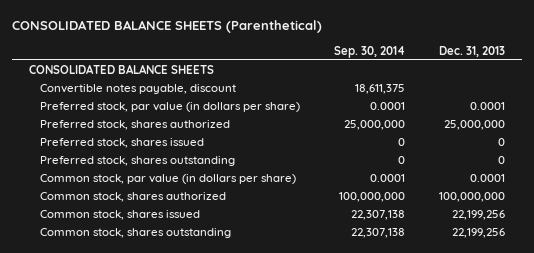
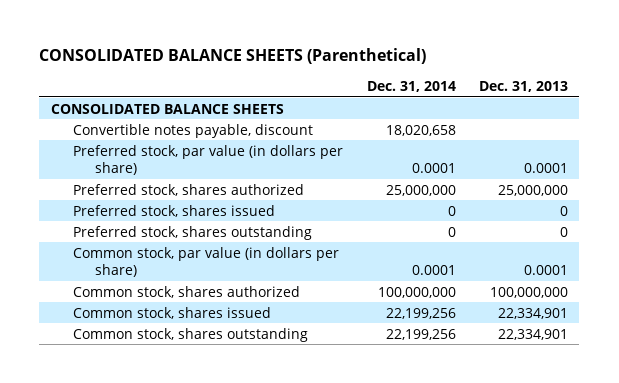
[334,45,406,58] Sep. 30, 2014 -> none
none -> [366,81,456,93] Dec. 31, 2014
[452,210,506,221] 22,199,256 -> [497,307,568,319] 22,334,901
[452,228,506,239] 22,199,256 -> [497,328,568,340] 22,334,901

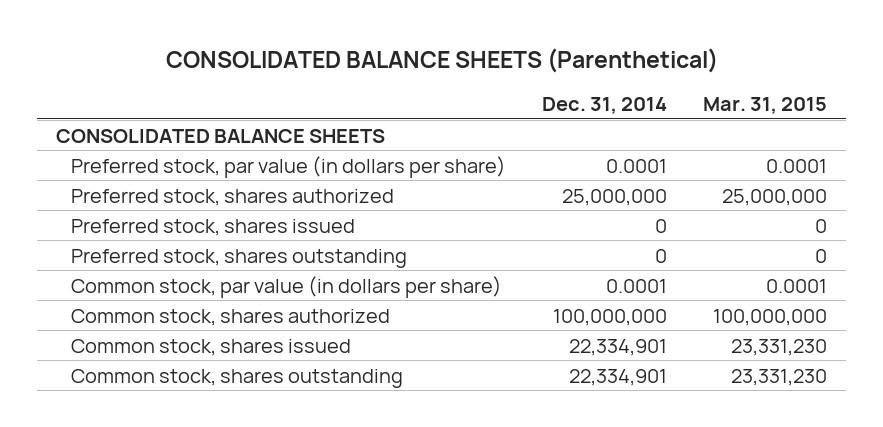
[478,81,568,93] Dec. 31, 2013 -> none
none -> [703,96,828,114] Mar. 31, 2015
[73,123,314,138] Convertible notes payable, discount -> none
[385,307,456,319] 22,199,256 -> [569,338,668,356] 22,334,901
[385,328,456,340] 22,199,256 -> [569,368,668,386] 22,334,901

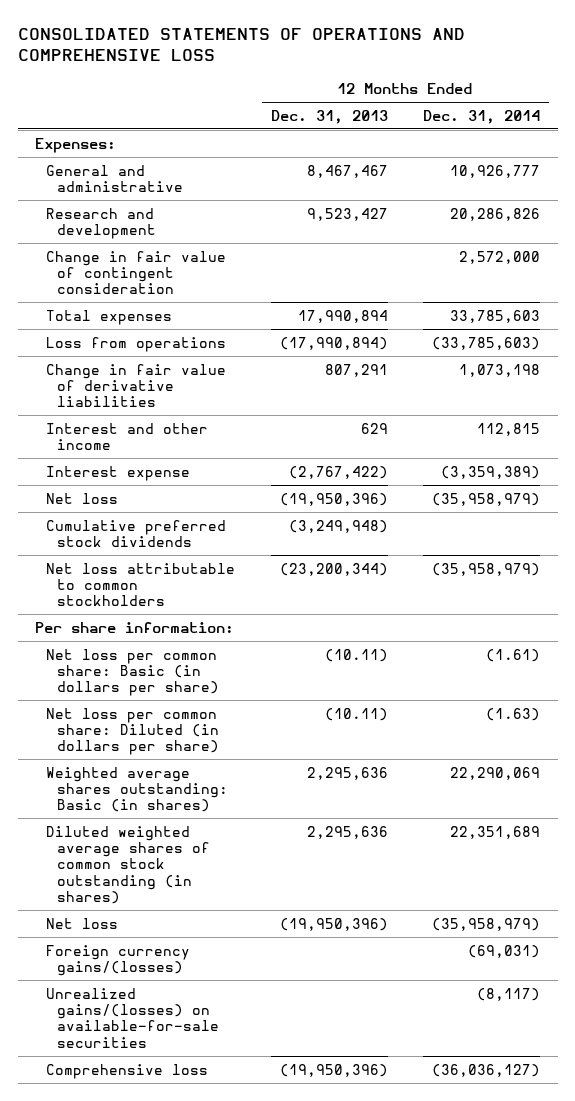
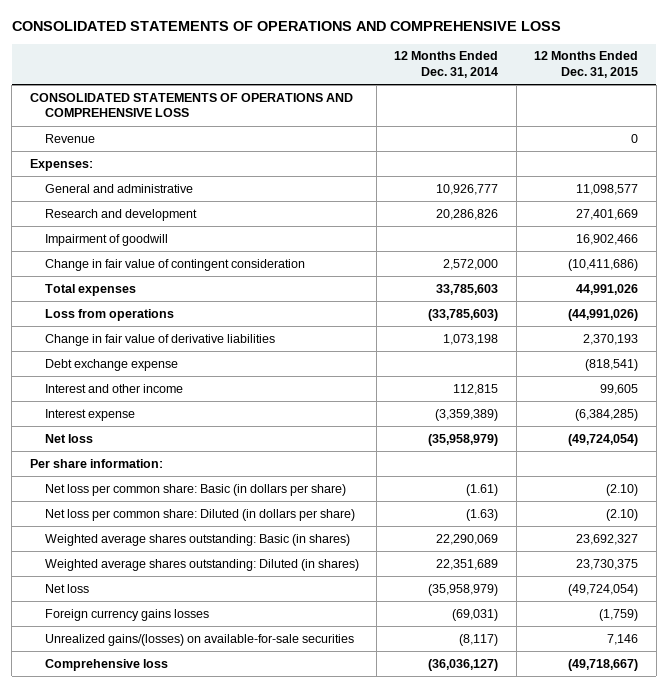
[270,109,388,124] Dec. 31, 2013 -> none
none -> [534,51,639,79] 12 Months Ended Dec. 31, 2015
none -> [29,92,353,118] CONSOLIDATED STATEMENTS OF OPERATIONS AND COMPREHENSIVE LOSS
none -> [44,133,95,143] Revenue
none -> [44,233,168,246] Impairment of goodwill
none -> [44,358,178,371] Debt exchange expense
[46,519,227,548] Cumulative preferred stock dividends -> none
[46,562,236,607] Net loss attributable to common stockholders -> none
[46,825,211,905] Diluted weighted average shares of common stock outstanding (in shares) -> [44,558,359,571] Weighted average shares outstanding: Diluted (in shares)
[46,944,191,977] Foreign currency gains/(losses) -> [44,608,209,621] Foreign currency gains losses

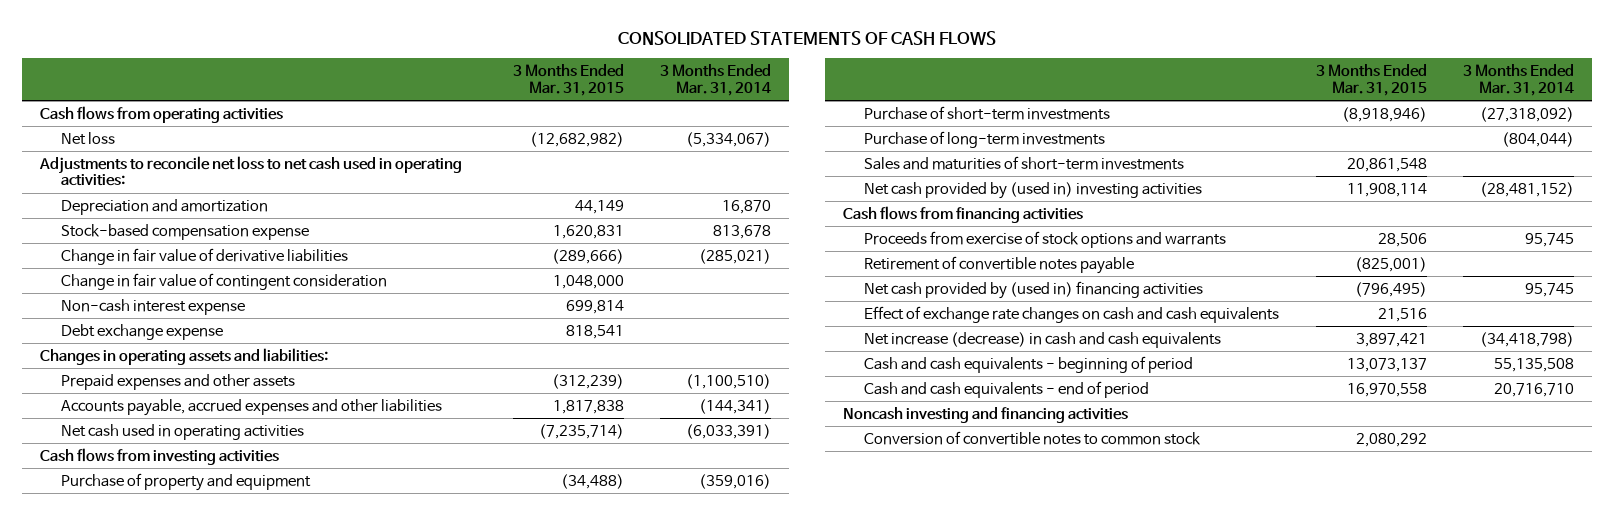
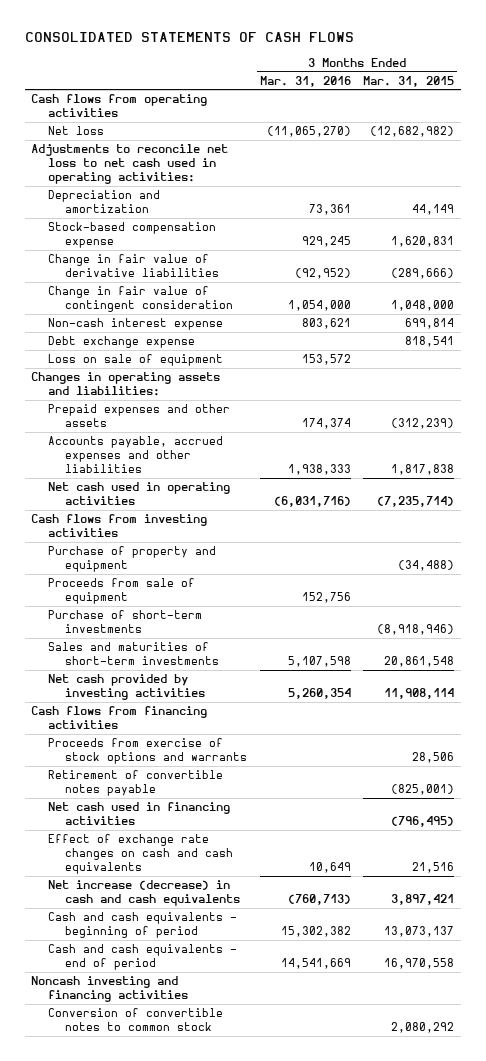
[659,63,771,96] 3 Months Ended Mar. 31, 2014 -> none
none -> [259,75,351,87] Mar. 31, 2016
none -> [48,354,224,367] Loss on sale of equipment
none -> [48,578,196,605] Proceeds from sale of equipment
[864,130,1106,148] Purchase of long-term investments -> none
[864,181,1203,199] Net cash provided by (used in) investing activities -> [48,674,206,701] Net cash provided by investing activities
[864,280,1204,299] Net cash provided by (used in) financing activities -> [48,802,231,826] Net cash used in financing activities

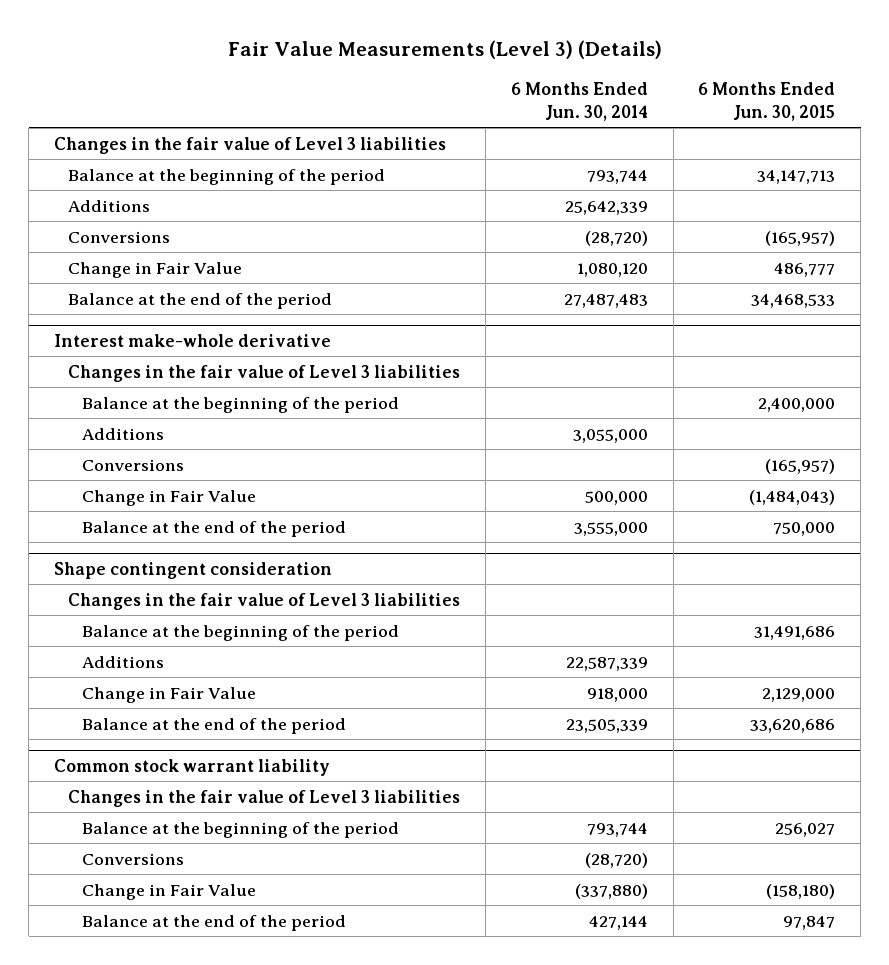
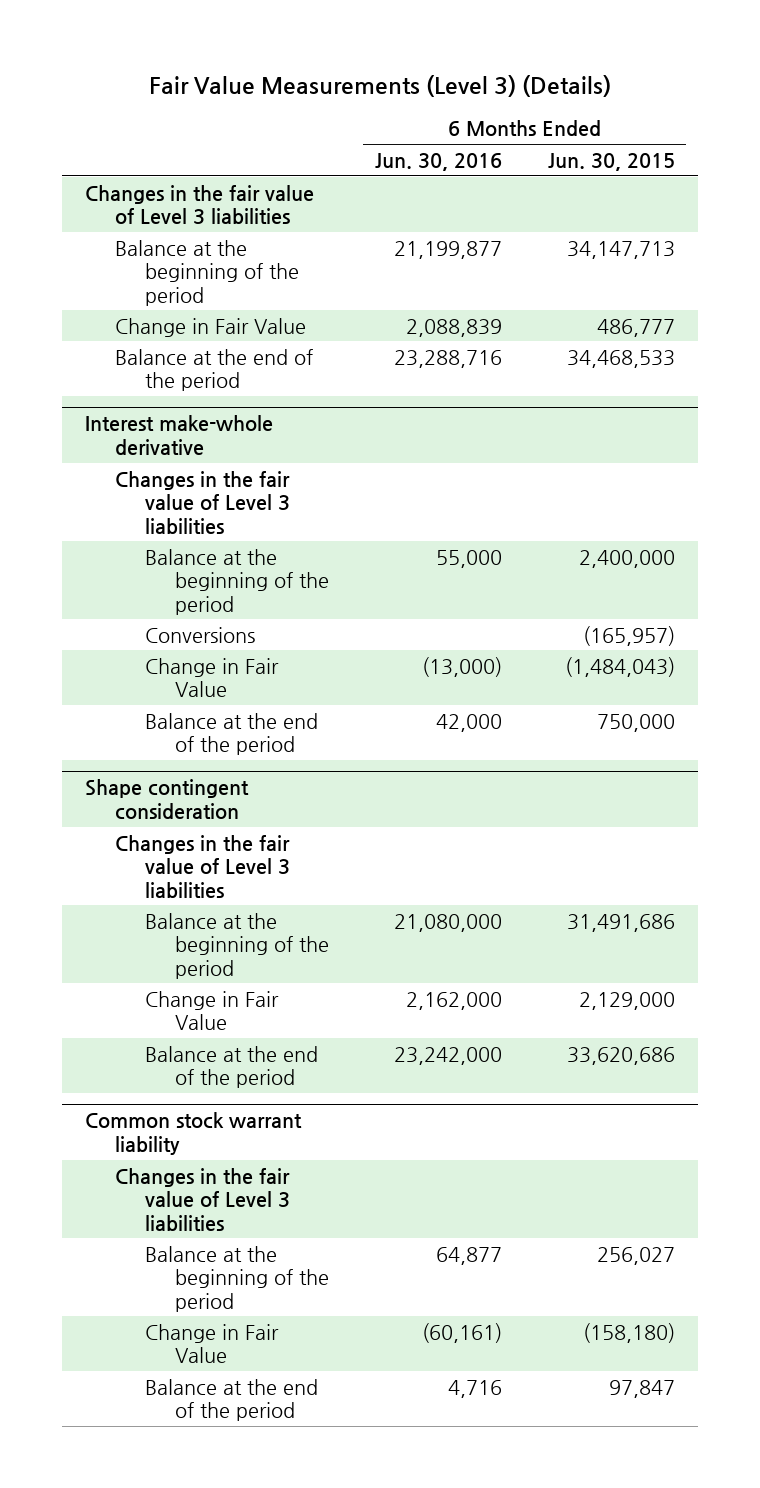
[510,82,648,122] 6 Months Ended Jun. 30, 2014 -> none
none -> [374,152,502,171] Jun. 30, 2016
[68,199,151,212] Additions -> none
[68,230,171,243] Conversions -> none
[82,427,165,440] Additions -> none
[82,655,165,668] Additions -> none
[82,852,185,865] Conversions -> none

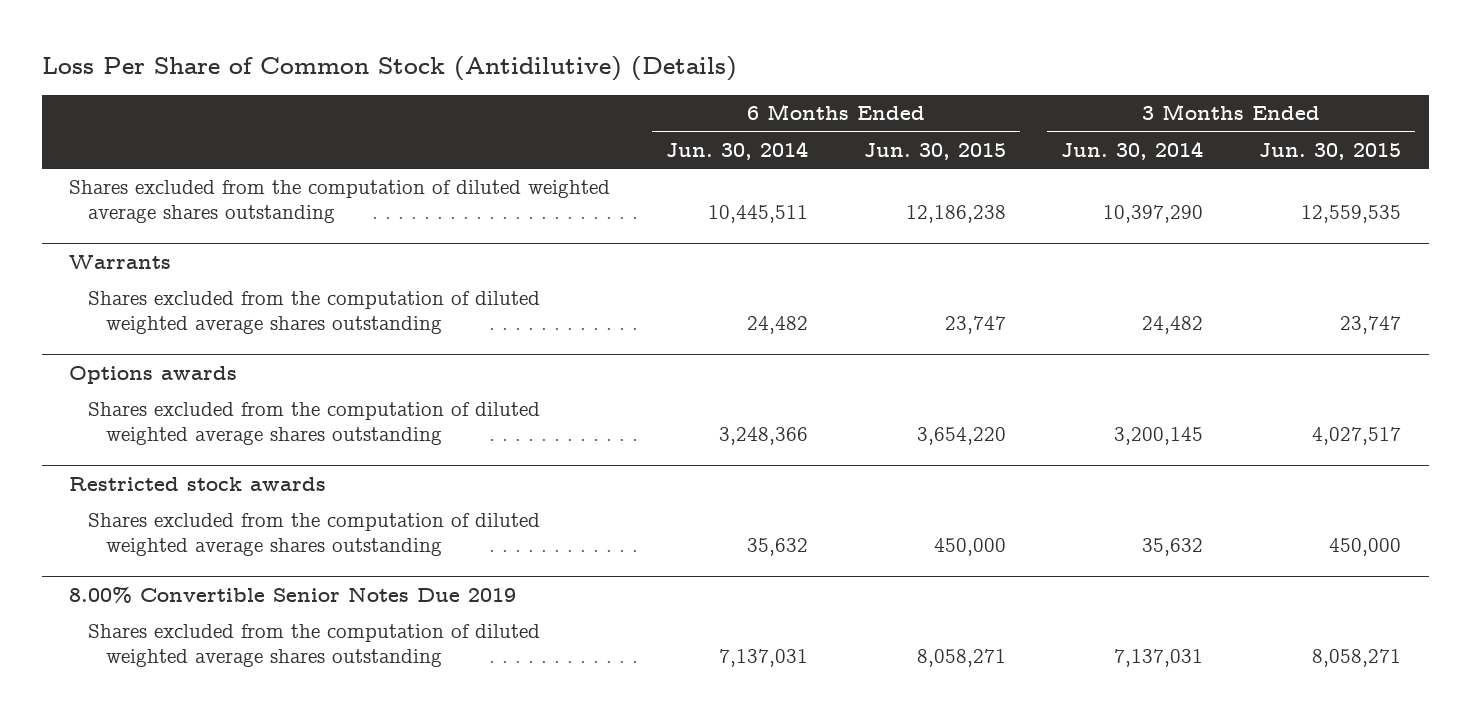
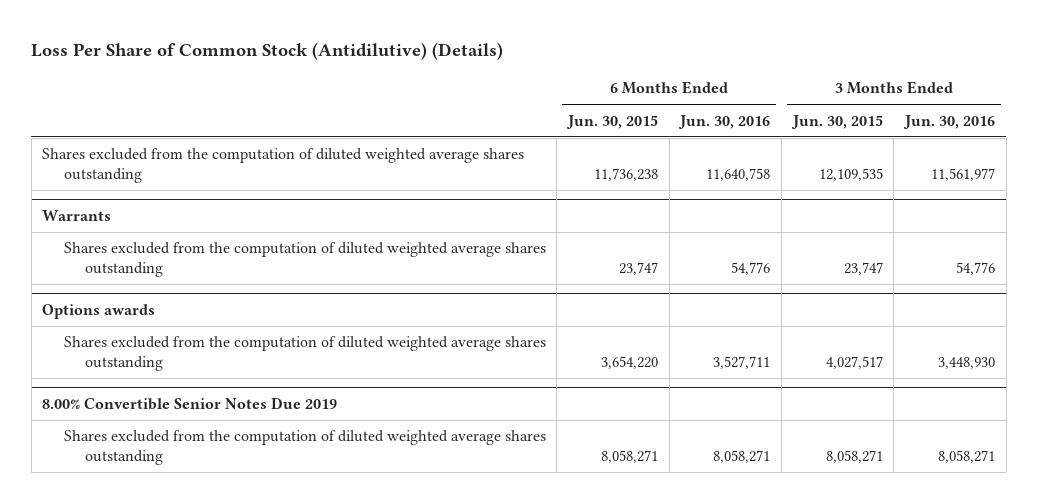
[666,140,809,160] Jun. 30, 2014 -> none
[1061,140,1204,160] Jun. 30, 2014 -> none
none -> [678,114,771,129] Jun. 30, 2016
none -> [903,114,996,129] Jun. 30, 2016
[905,205,1006,224] 12,186,238 -> [594,168,659,182] 11,736,238
[1300,205,1401,224] 12,559,535 -> [818,168,883,182] 12,109,535
[69,476,327,491] Restricted stock awards -> none
[87,513,540,557] Shares excluded from the computation of diluted weighted average shares outstanding -> none

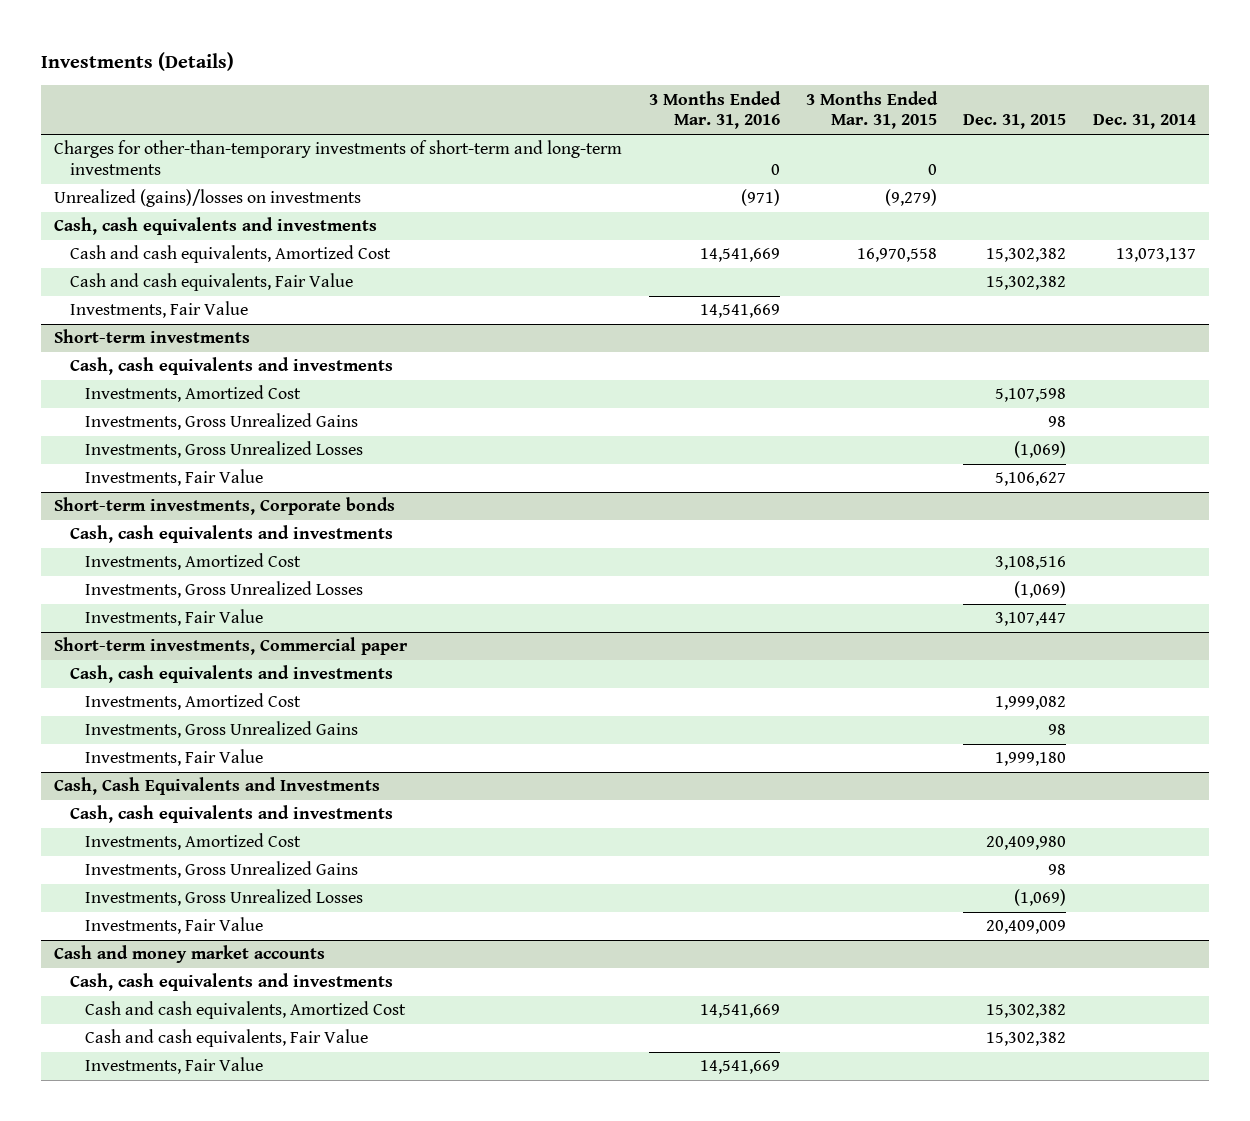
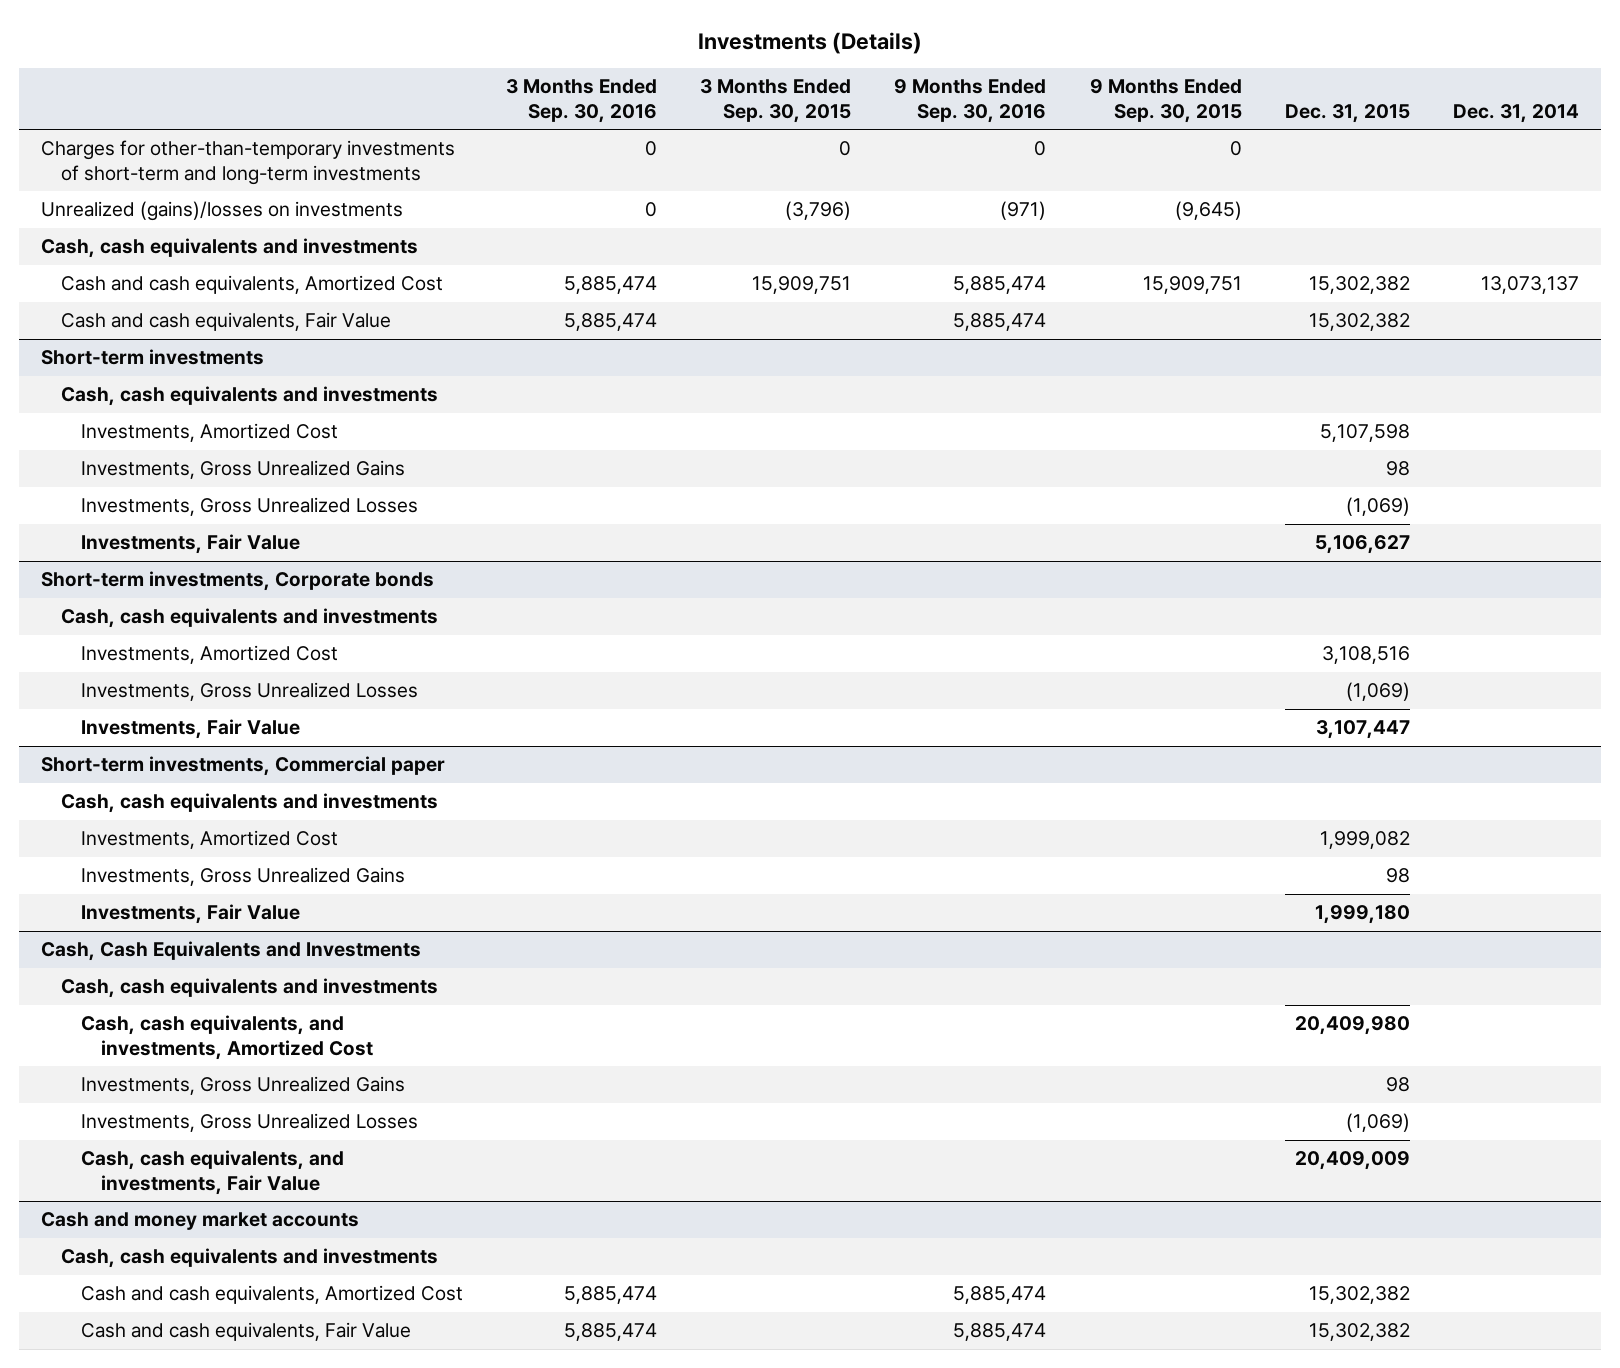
[648,90,781,130] 3 Months Ended Mar. 31, 2016 -> none
[805,90,938,130] 3 Months Ended Mar. 31, 2015 -> none
none -> [505,79,657,123] 3 Months Ended Sep. 30, 2016
none -> [700,79,852,123] 3 Months Ended Sep. 30, 2015
none -> [894,79,1047,123] 9 Months Ended Sep. 30, 2016
none -> [1089,79,1242,123] 9 Months Ended Sep. 30, 2015
[69,301,248,319] Investments, Fair Value -> none
[84,833,301,851] Investments, Amortized Cost -> [80,1015,373,1060] Cash, cash equivalents, and investments, Amortized Cost
[84,917,263,935] Investments, Fair Value -> [80,1150,344,1195] Cash, cash equivalents, and investments, Fair Value
[84,1057,263,1075] Investments, Fair Value -> none

